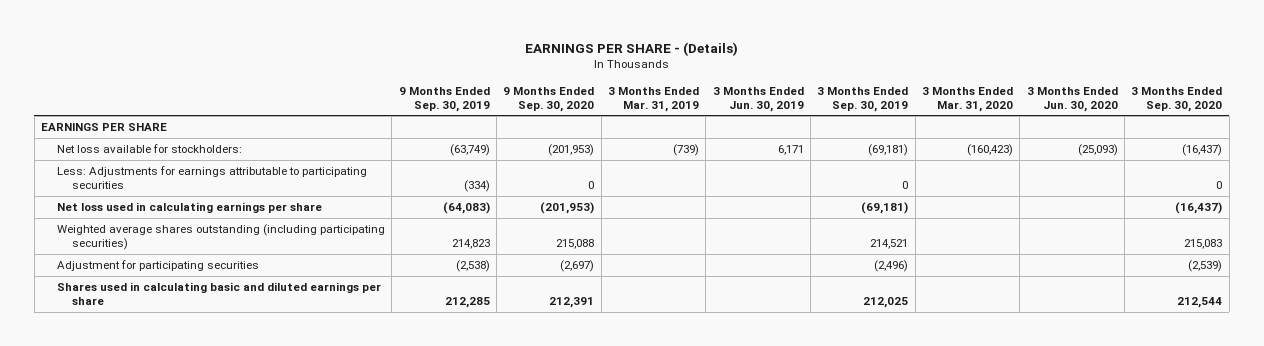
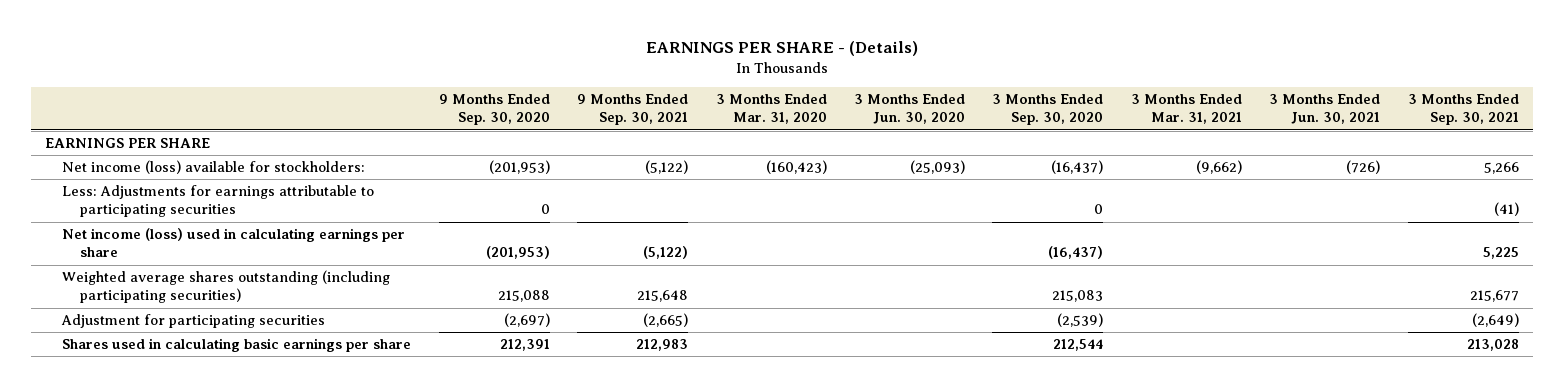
[398,87,490,112] 9 Months Ended Sep. 30, 2019 -> none
[607,87,699,112] 3 Months Ended Mar. 31, 2019 -> none
[712,87,804,112] 3 Months Ended Jun. 30, 2019 -> none
[817,87,909,112] 3 Months Ended Sep. 30, 2019 -> none
none -> [577,94,689,126] 9 Months Ended Sep. 30, 2021
none -> [1130,94,1242,125] 3 Months Ended Mar. 31, 2021
none -> [1269,94,1381,125] 3 Months Ended Jun. 30, 2021
none -> [1407,94,1519,126] 3 Months Ended Sep. 30, 2021
[56,144,242,154] Net loss available for stockholders: -> [62,160,366,175] Net income (loss) available for stockholders:
[56,202,322,214] Net loss used in calculating earnings per share -> [62,228,406,258] Net income (loss) used in calculating earnings per share
[56,282,381,305] Shares used in calculating basic and diluted earnings per share -> [62,338,412,353] Shares used in calculating basic earnings per share

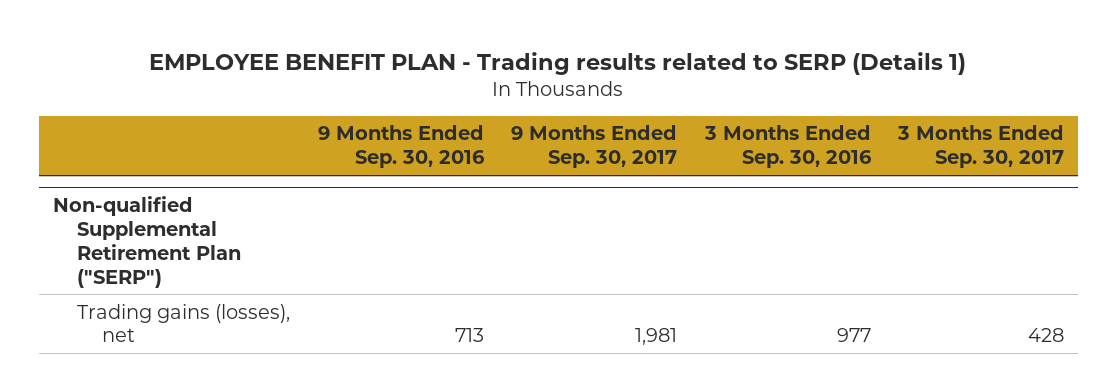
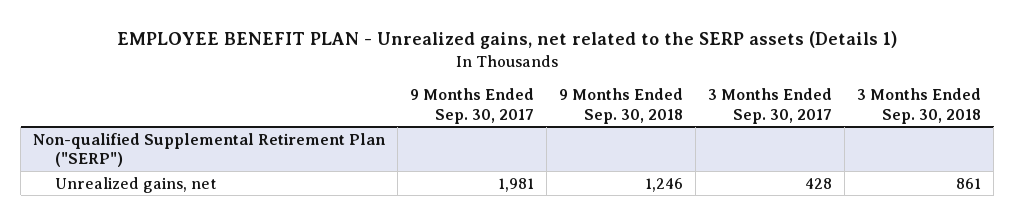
[149,51,967,75] EMPLOYEE BENEFIT PLAN - Trading results related to SERP (Details 1) -> [117,31,898,50] EMPLOYEE BENEFIT PLAN - Unrealized gains, net related to the SERP assets (Details 1)
[317,125,485,169] 9 Months Ended Sep. 30, 2016 -> none
[703,125,872,169] 3 Months Ended Sep. 30, 2016 -> none
none -> [559,87,684,124] 9 Months Ended Sep. 30, 2018
none -> [857,87,982,124] 3 Months Ended Sep. 30, 2018
[77,303,291,343] Trading gains (losses), net -> [54,176,217,193] Unrealized gains, net

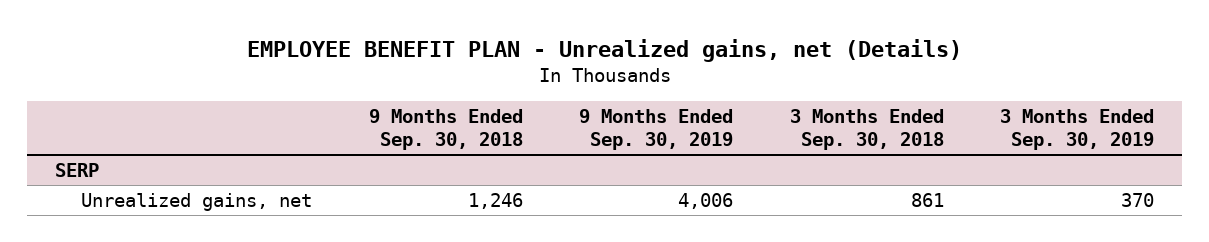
[117,31,898,50] EMPLOYEE BENEFIT PLAN - Unrealized gains, net related to the SERP assets (Details 1) -> [246,38,962,62] EMPLOYEE BENEFIT PLAN - Unrealized gains, net (Details)
[410,87,535,124] 9 Months Ended Sep. 30, 2017 -> none
[708,87,833,124] 3 Months Ended Sep. 30, 2017 -> none
none -> [579,108,734,151] 9 Months Ended Sep. 30, 2019
none -> [999,108,1154,151] 3 Months Ended Sep. 30, 2019
[33,132,387,168] Non-qualified Supplemental Retirement Plan ("SERP") -> [55,162,100,177] SERP

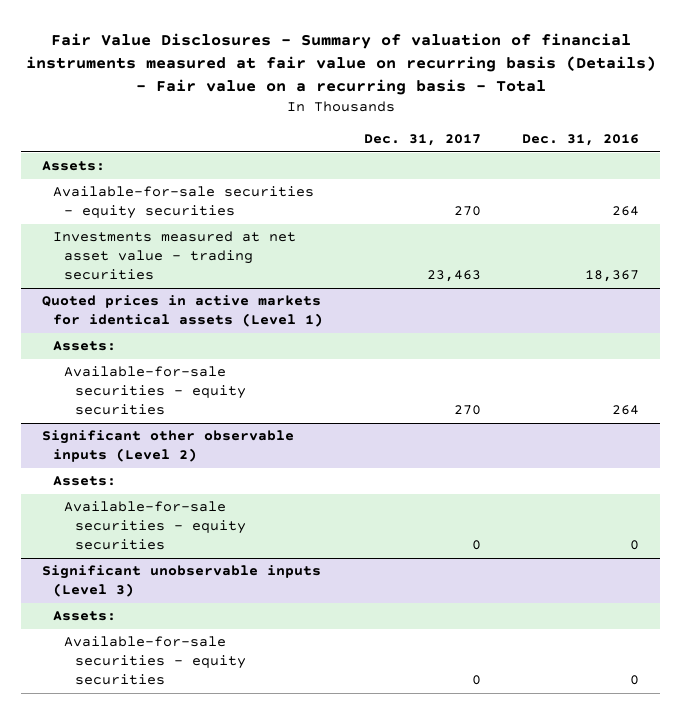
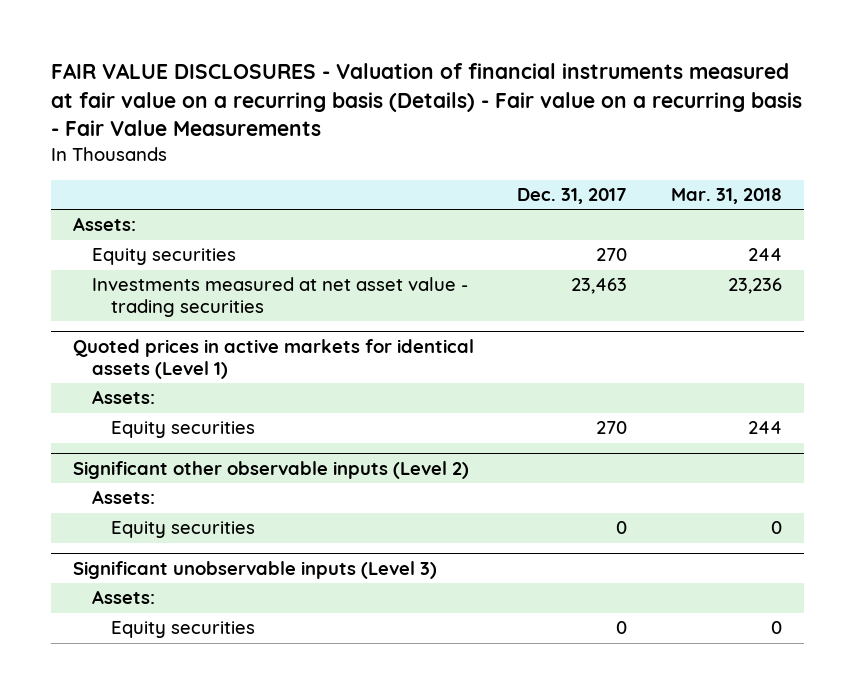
[25,32,656,96] Fair Value Disclosures - Summary of valuation of financial instruments measured at fair value on recurring basis (Details) - Fair value on a recurring basis - Total -> [50,63,802,137] FAIR VALUE DISCLOSURES - Valuation of financial instruments measured at fair value on a recurring basis (Details) - Fair value on a recurring basis - Fair Value Measurements
[522,134,640,147] Dec. 31, 2016 -> none
none -> [671,188,783,205] Mar. 31, 2018
[52,186,314,220] Available-for-sale securities - equity securities -> none
none -> [91,248,236,266] Equity securities
[63,366,246,416] Available-for-sale securities - equity securities -> none
none -> [110,421,255,439] Equity securities
[63,501,246,551] Available-for-sale securities - equity securities -> none
none -> [110,521,255,539] Equity securities
[63,636,246,686] Available-for-sale securities - equity securities -> none
none -> [110,621,255,639] Equity securities

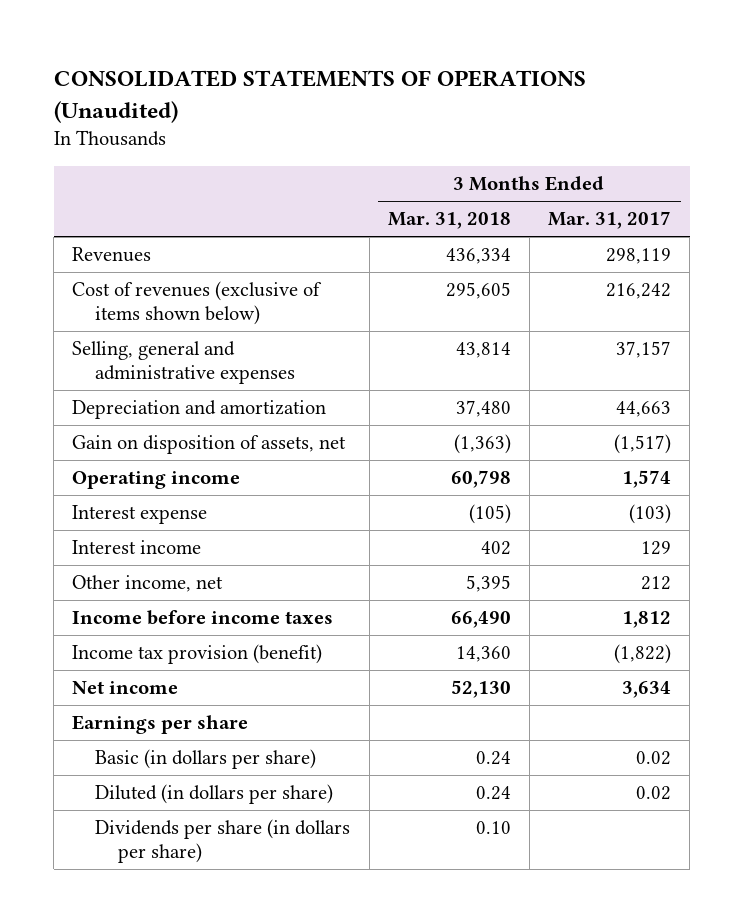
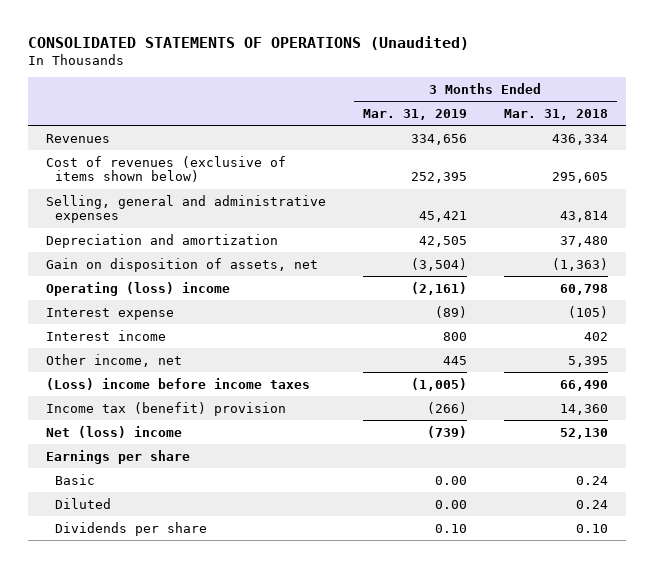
[548,211,672,230] Mar. 31, 2017 -> none
none -> [363,108,468,120] Mar. 31, 2019
[72,471,241,490] Operating income -> [46,281,231,296] Operating (loss) income
[72,610,334,626] Income before income taxes -> [46,377,311,390] (Loss) income before income taxes
[72,644,323,665] Income tax provision (benefit) -> [46,401,287,416] Income tax (benefit) provision
[72,681,179,695] Net income -> [46,425,183,438] Net (loss) income
[95,749,317,770] Basic (in dollars per share) -> [55,473,96,485] Basic
[95,784,334,805] Diluted (in dollars per share) -> [55,497,112,509] Diluted
[95,819,351,864] Dividends per share (in dollars per share) -> [55,521,208,536] Dividends per share

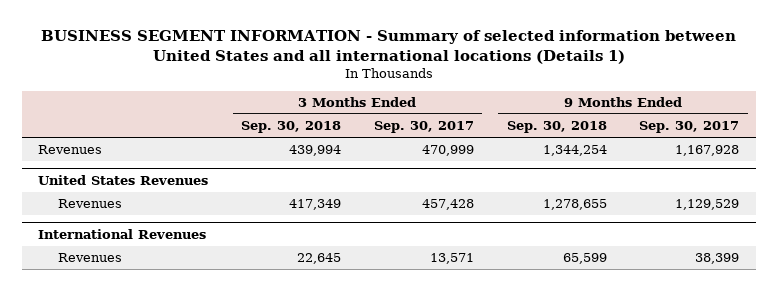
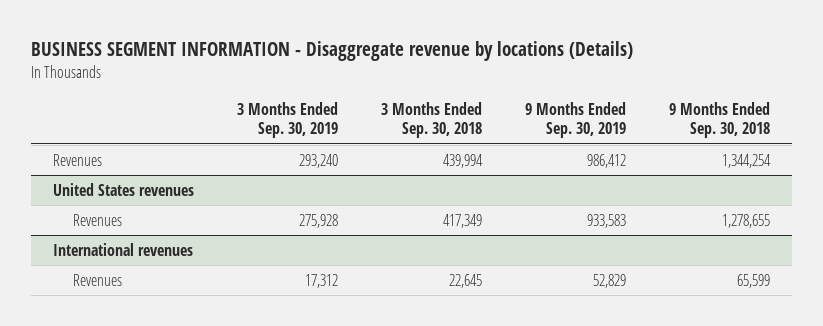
[40,30,736,65] BUSINESS SEGMENT INFORMATION - Summary of selected information between United States and all international locations (Details 1) -> [31,41,634,62] BUSINESS SEGMENT INFORMATION - Disaggregate revenue by locations (Details)
[373,121,474,134] Sep. 30, 2017 -> none
[639,121,740,134] Sep. 30, 2017 -> none
none -> [237,102,339,139] 3 Months Ended Sep. 30, 2019
none -> [525,102,627,139] 9 Months Ended Sep. 30, 2019
[38,174,209,185] United States Revenues -> [52,182,194,196] United States revenues
[38,228,207,239] International Revenues -> [52,242,193,256] International revenues

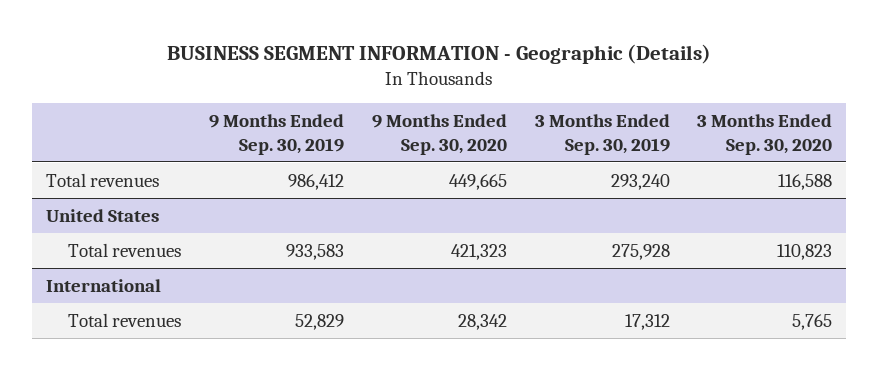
[31,41,634,62] BUSINESS SEGMENT INFORMATION - Disaggregate revenue by locations (Details) -> [167,44,712,65] BUSINESS SEGMENT INFORMATION - Geographic (Details)
[381,102,483,139] 3 Months Ended Sep. 30, 2018 -> none
[669,102,771,139] 9 Months Ended Sep. 30, 2018 -> none
none -> [371,114,507,155] 9 Months Ended Sep. 30, 2020
none -> [697,114,833,155] 3 Months Ended Sep. 30, 2020
[52,153,102,166] Revenues -> [45,172,159,187] Total revenues
[52,182,194,196] United States revenues -> [45,208,159,222] United States
[73,213,123,226] Revenues -> [67,242,181,257] Total revenues
[52,242,193,256] International revenues -> [45,278,161,292] International
[73,273,123,286] Revenues -> [67,312,181,327] Total revenues

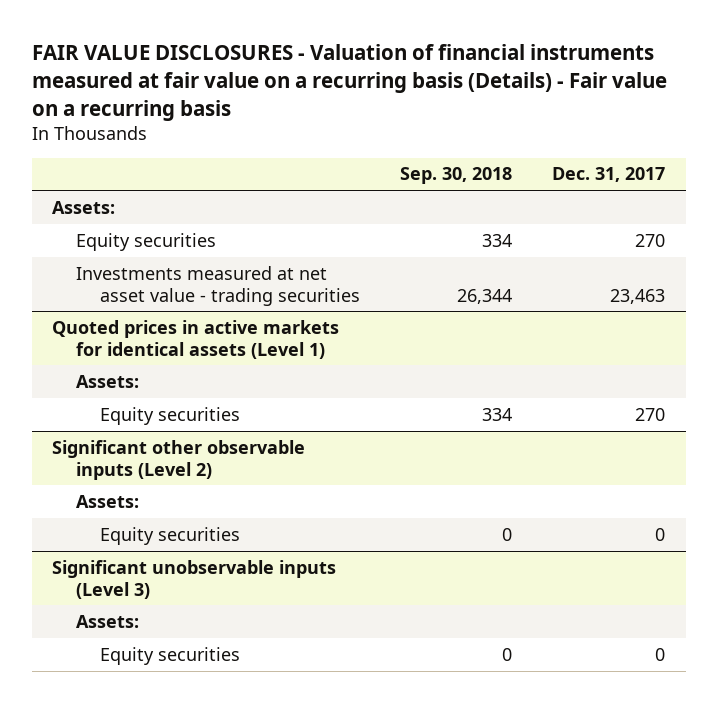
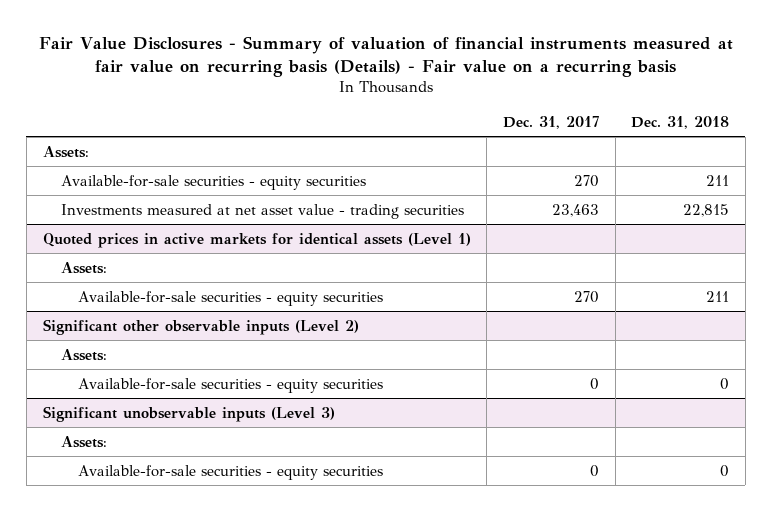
[31,43,667,121] FAIR VALUE DISCLOSURES - Valuation of financial instruments measured at fair value on a recurring basis (Details) - Fair value on a recurring basis -> [38,36,733,78] Fair Value Disclosures - Summary of valuation of financial instruments measured at fair value on recurring basis (Details) - Fair value on a recurring basis
[400,167,513,185] Sep. 30, 2018 -> none
none -> [631,115,730,129] Dec. 31, 2018
[76,232,217,251] Equity securities -> none
none -> [60,174,366,190] Available-for-sale securities - equity securities
[100,406,241,425] Equity securities -> none
none -> [78,290,384,306] Available-for-sale securities - equity securities
[100,526,241,545] Equity securities -> none
none -> [78,377,384,393] Available-for-sale securities - equity securities
[100,646,241,665] Equity securities -> none
none -> [78,464,384,480] Available-for-sale securities - equity securities

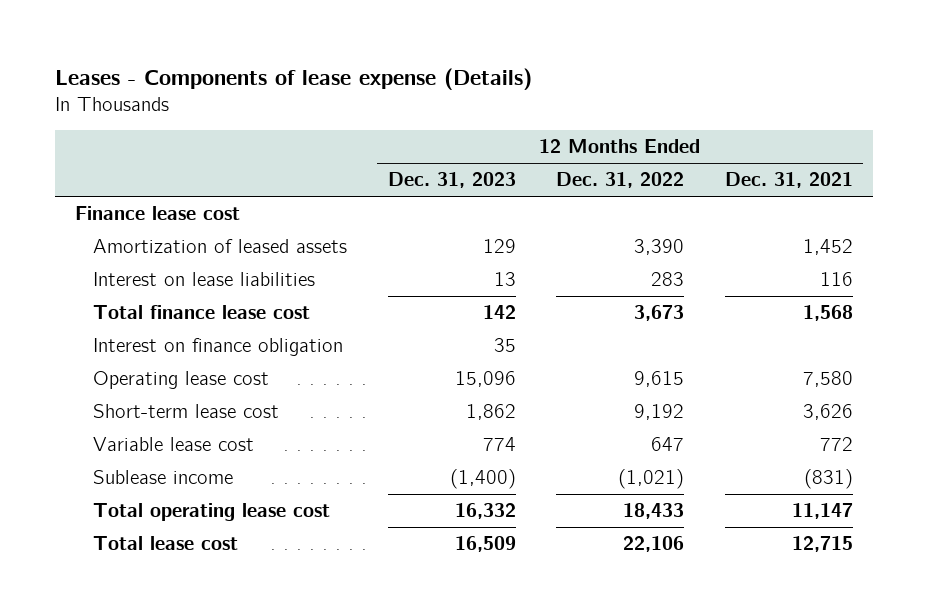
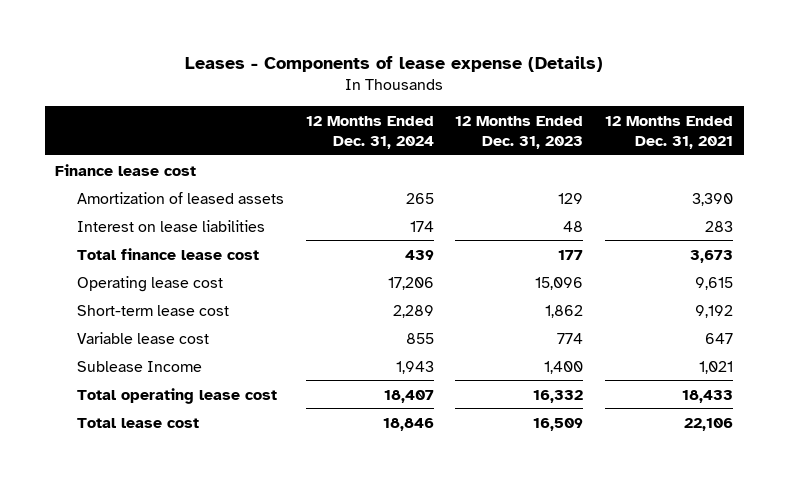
[556,172,685,189] Dec. 31, 2022 -> none
none -> [305,115,434,149] 12 Months Ended Dec. 31, 2024
[92,338,343,357] Interest on finance obligation -> none
[802,239,853,256] 1,452 -> [691,192,733,206] 3,390
[493,272,516,287] 13 -> [563,220,584,232] 48
[819,272,853,287] 116 -> [704,220,733,232] 283
[482,305,516,320] 142 -> [558,249,584,260] 177
[802,305,853,322] 1,568 -> [689,249,733,263] 3,673
[802,371,853,388] 7,580 -> [694,276,733,290] 9,615
[802,404,853,421] 3,626 -> [694,304,733,318] 9,192
[819,437,853,452] 772 -> [704,332,733,344] 647
[92,470,233,485] Sublease income -> [77,360,203,372] Sublease Income
[449,469,516,490] (1,400) -> [544,360,584,374] 1,400
[803,469,853,490] (831) -> [698,360,733,374] 1,021
[791,503,853,520] 11,147 -> [681,389,733,403] 18,433
[791,536,853,553] 12,715 -> [683,417,733,431] 22,106

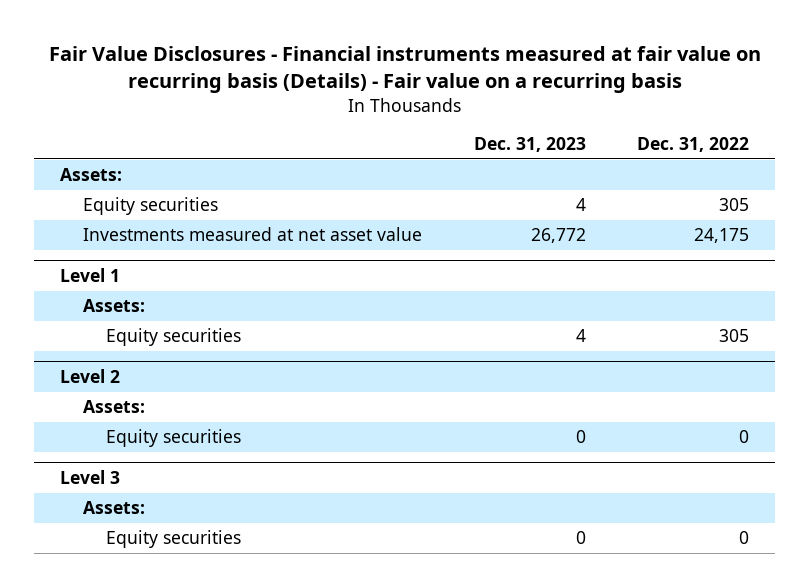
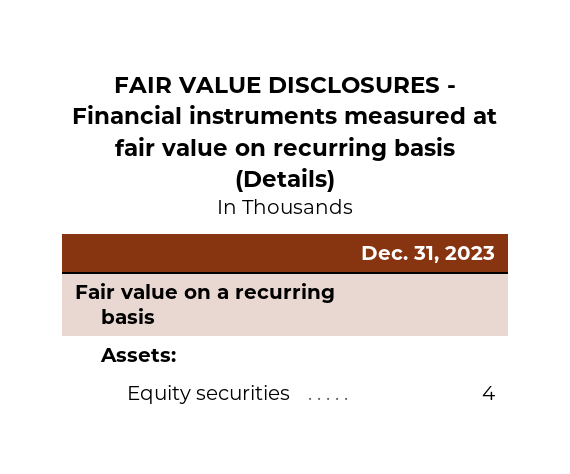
[48,46,761,94] Fair Value Disclosures - Financial instruments measured at fair value on recurring basis (Details) - Fair value on a recurring basis -> [72,77,498,193] FAIR VALUE DISCLOSURES - Financial instruments measured at fair value on recurring basis (Details)
[637,137,750,153] Dec. 31, 2022 -> none
[60,168,123,182] Assets: -> none
[83,197,219,216] Equity securities -> none
[83,227,423,242] Investments measured at net asset value -> none
[60,267,121,282] Level 1 -> [75,282,336,325] Fair value on a recurring basis
[60,368,121,383] Level 2 -> none
[83,400,146,414] Assets: -> none
[105,429,241,448] Equity securities -> none
[60,469,121,484] Level 3 -> none
[83,501,146,515] Assets: -> none
[105,530,241,549] Equity securities -> none

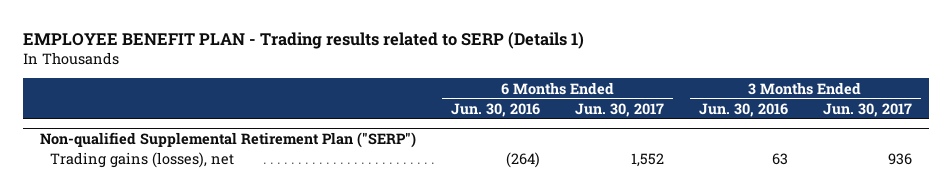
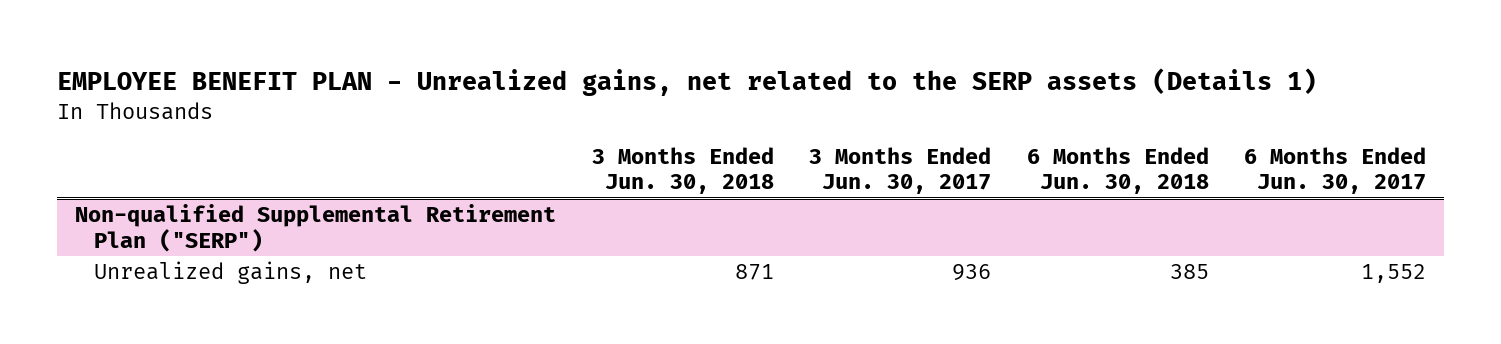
[22,31,584,49] EMPLOYEE BENEFIT PLAN - Trading results related to SERP (Details 1) -> [57,68,1318,97] EMPLOYEE BENEFIT PLAN - Unrealized gains, net related to the SERP assets (Details 1)
[451,102,541,117] Jun. 30, 2016 -> none
[698,102,788,117] Jun. 30, 2016 -> none
none -> [591,146,774,195] 3 Months Ended Jun. 30, 2018
none -> [1026,146,1209,195] 6 Months Ended Jun. 30, 2018
[50,152,235,169] Trading gains (losses), net -> [93,261,367,285] Unrealized gains, net

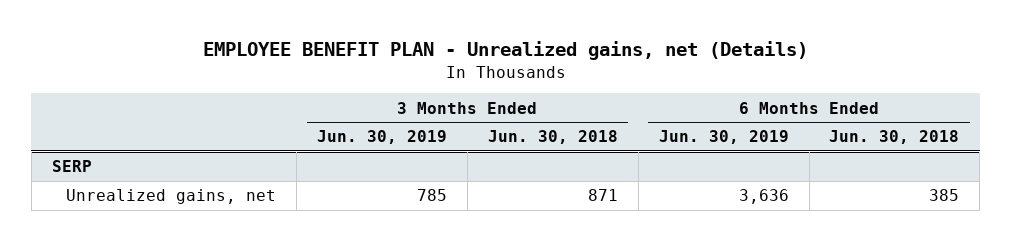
[57,68,1318,97] EMPLOYEE BENEFIT PLAN - Unrealized gains, net related to the SERP assets (Details 1) -> [202,41,808,61] EMPLOYEE BENEFIT PLAN - Unrealized gains, net (Details)
[809,146,992,195] 3 Months Ended Jun. 30, 2017 -> none
[1243,146,1426,195] 6 Months Ended Jun. 30, 2017 -> none
none -> [316,130,447,145] Jun. 30, 2019
none -> [658,130,789,145] Jun. 30, 2019
[75,204,557,253] Non-qualified Supplemental Retirement Plan ("SERP") -> [51,160,92,173] SERP

